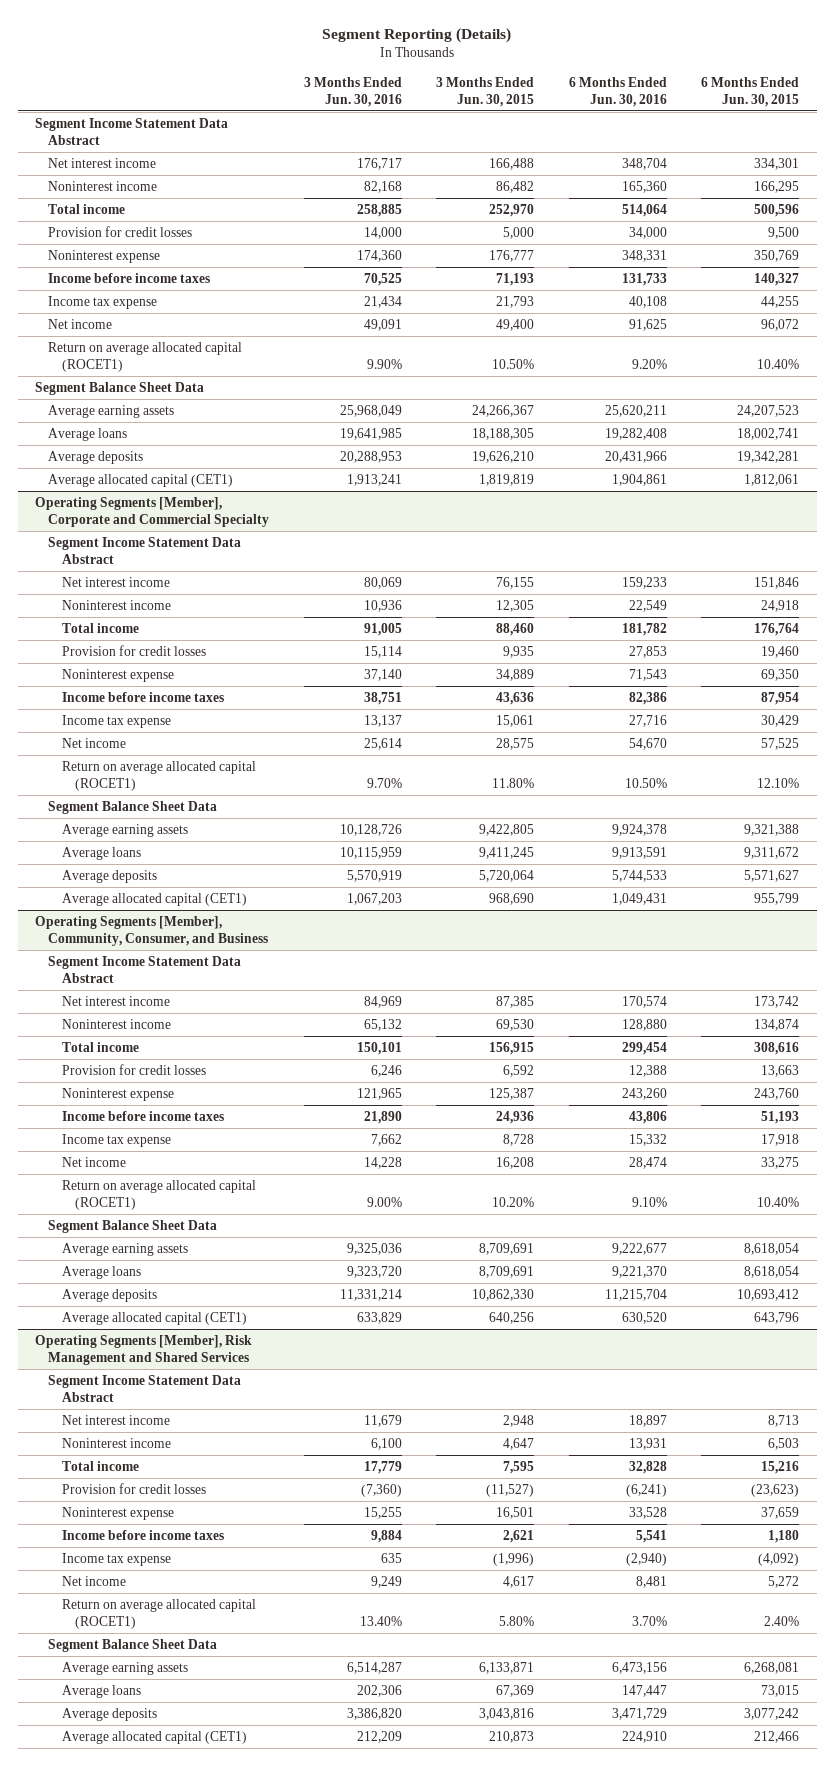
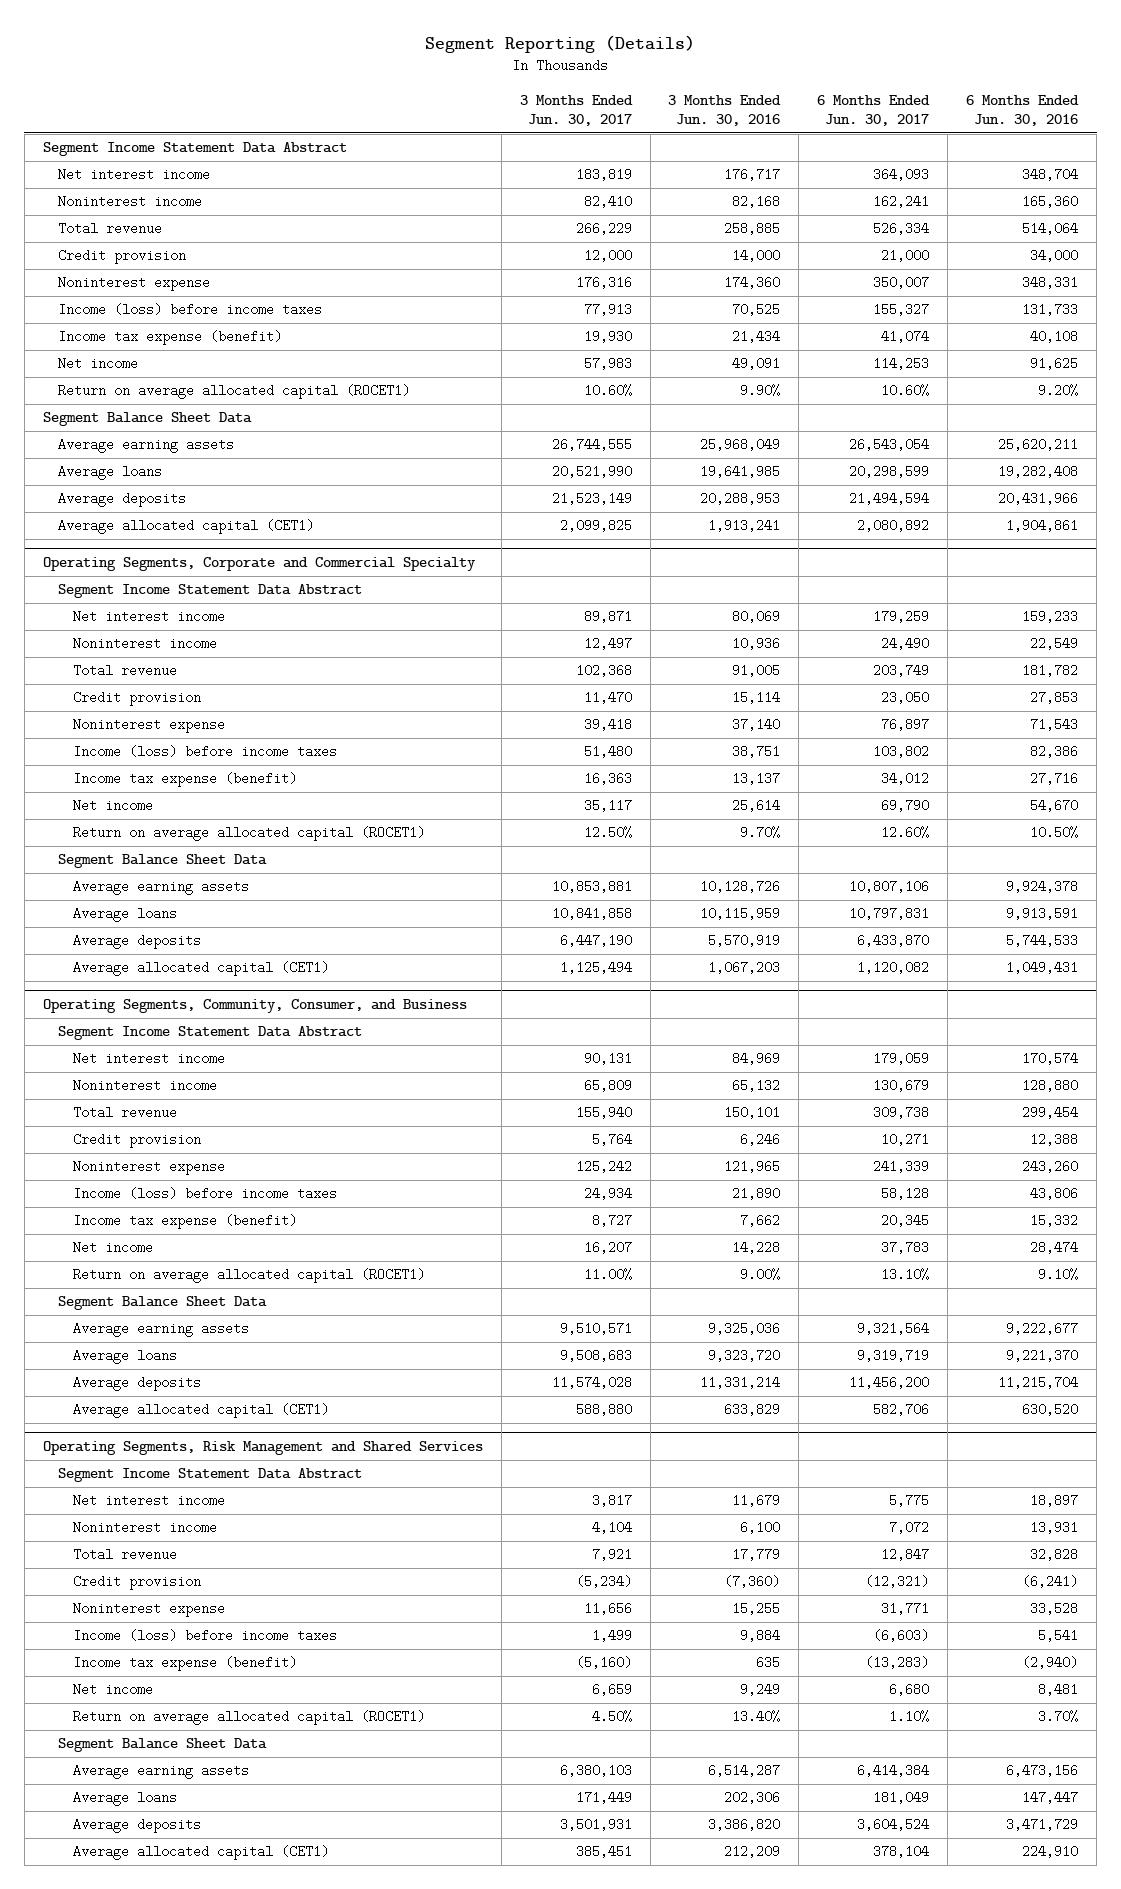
[436,76,535,107] 3 Months Ended Jun. 30, 2015 -> none
[701,76,800,107] 6 Months Ended Jun. 30, 2015 -> none
none -> [519,94,633,127] 3 Months Ended Jun. 30, 2017
none -> [817,94,931,127] 6 Months Ended Jun. 30, 2017
[48,204,126,215] Total income -> [57,222,162,236] Total revenue
[48,226,193,238] Provision for credit losses -> [57,249,186,265] Credit provision
[48,273,211,284] Income before income taxes -> [57,303,322,317] Income (loss) before income taxes
[48,296,158,310] Income tax expense -> [57,330,282,346] Income tax expense (benefit)
[35,497,270,527] Operating Segments [Member], Corporate and Commercial Specialty -> [42,557,476,572] Operating Segments, Corporate and Commercial Specialty
[61,623,139,634] Total income -> [72,664,177,678] Total revenue
[61,645,206,657] Provision for credit losses -> [72,691,201,707] Credit provision
[61,692,224,703] Income before income taxes -> [72,745,337,759] Income (loss) before income taxes
[61,715,171,729] Income tax expense -> [72,772,297,788] Income tax expense (benefit)
[35,916,269,946] Operating Segments [Member], Community, Consumer, and Business -> [42,999,467,1014] Operating Segments, Community, Consumer, and Business
[61,1042,139,1053] Total income -> [72,1106,177,1120] Total revenue
[61,1064,206,1076] Provision for credit losses -> [72,1133,201,1149] Credit provision
[61,1111,224,1122] Income before income taxes -> [72,1187,337,1201] Income (loss) before income taxes
[61,1134,171,1148] Income tax expense -> [72,1214,297,1230] Income tax expense (benefit)
[35,1335,253,1365] Operating Segments [Member], Risk Management and Shared Services -> [42,1441,483,1456] Operating Segments, Risk Management and Shared Services
[61,1461,139,1472] Total income -> [72,1548,177,1562] Total revenue
[61,1483,206,1495] Provision for credit losses -> [72,1575,201,1591] Credit provision
[61,1530,224,1541] Income before income taxes -> [72,1629,337,1643] Income (loss) before income taxes
[61,1553,171,1567] Income tax expense -> [72,1656,297,1672] Income tax expense (benefit)

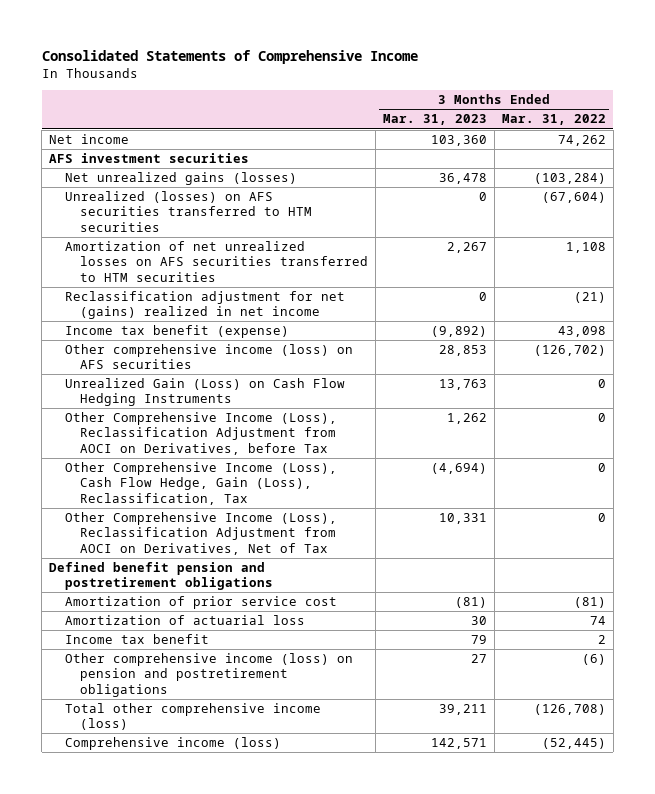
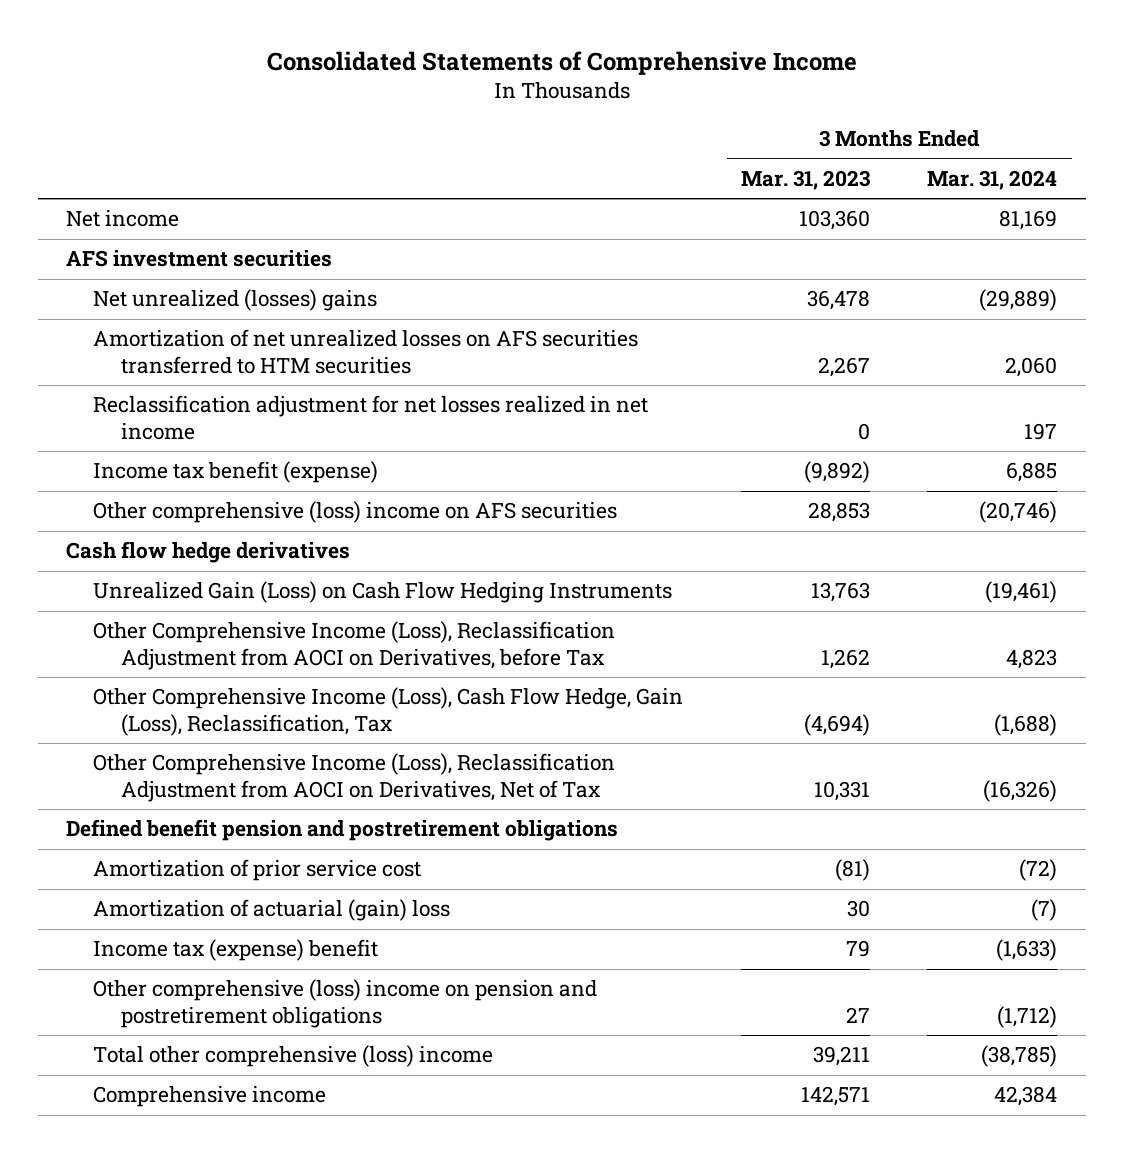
[501,114,606,126] Mar. 31, 2022 -> none
none -> [927,169,1058,190] Mar. 31, 2024
[64,191,313,232] Unrealized (losses) on AFS securities transferred to HTM securities -> none
[64,172,297,186] Net unrealized gains (losses) -> [93,289,378,312] Net unrealized (losses) gains
[64,291,345,320] Reclassification adjustment for net (gains) realized in net income -> [93,395,649,440] Reclassification adjustment for net losses realized in net income
[64,344,353,370] Other comprehensive income (loss) on AFS securities -> [93,501,618,524] Other comprehensive (loss) income on AFS securities
none -> [66,541,351,564] Cash flow hedge derivatives
[64,615,305,626] Amortization of actuarial loss -> [93,899,451,922] Amortization of actuarial (gain) loss
[64,634,209,645] Income tax benefit -> [93,939,379,962] Income tax (expense) benefit
[64,653,353,697] Other comprehensive income (loss) on pension and postretirement obligations -> [93,979,598,1028] Other comprehensive (loss) income on pension and postretirement obligations
[64,703,321,731] Total other comprehensive income (loss) -> [93,1045,494,1068] Total other comprehensive (loss) income
[64,737,281,751] Comprehensive income (loss) -> [93,1086,327,1108] Comprehensive income

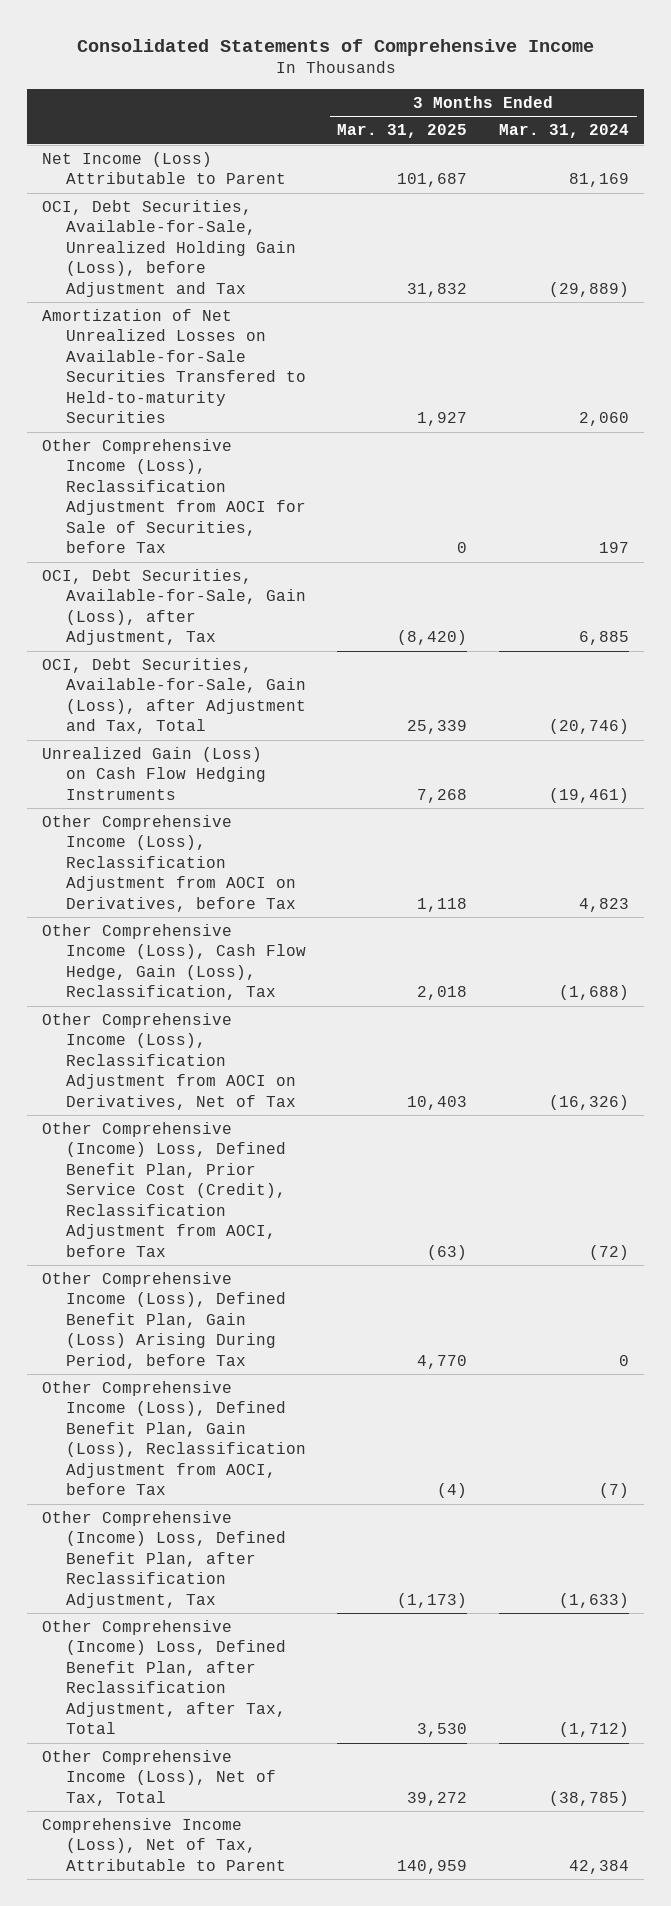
[740,169,870,190] Mar. 31, 2023 -> none
none -> [337,124,468,139] Mar. 31, 2025
[66,250,333,268] AFS investment securities -> none
[93,329,639,374] Amortization of net unrealized losses on AFS securities transferred to HTM securities -> none
[66,541,351,564] Cash flow hedge derivatives -> none
[66,210,180,228] Net income -> [42,151,287,185] Net Income (Loss) Attributable to Parent
[93,289,378,312] Net unrealized (losses) gains -> [42,199,297,297] OCI, Debt Securities, Available-for-Sale, Unrealized Holding Gain (Loss), before Adjustment and Tax
none -> [42,308,307,424] Amortization of Net Unrealized Losses on Available-for-Sale Securities Transfered to Held-to-maturity Securities
[93,395,649,440] Reclassification adjustment for net losses realized in net income -> [42,438,307,554] Other Comprehensive Income (Loss), Reclassification Adjustment from AOCI for Sale of Securities, before Tax
[93,461,379,484] Income tax benefit (expense) -> [42,568,307,646] OCI, Debt Securities, Available-for-Sale, Gain (Loss), after Adjustment, Tax
[93,501,618,524] Other comprehensive (loss) income on AFS securities -> [42,657,307,735] OCI, Debt Securities, Available-for-Sale, Gain (Loss), after Adjustment and Tax, Total
[66,819,619,842] Defined benefit pension and postretirement obligations -> none
[93,859,422,882] Amortization of prior service cost -> [42,1121,287,1257] Other Comprehensive (Income) Loss, Defined Benefit Plan, Prior Service Cost (Credit), Reclassification Adjustment from AOCI, before Tax
none -> [42,1271,287,1369] Other Comprehensive Income (Loss), Defined Benefit Plan, Gain (Loss) Arising During Period, before Tax
[93,899,451,922] Amortization of actuarial (gain) loss -> [42,1380,307,1496] Other Comprehensive Income (Loss), Defined Benefit Plan, Gain (Loss), Reclassification Adjustment from AOCI, before Tax
[93,939,379,962] Income tax (expense) benefit -> [42,1510,287,1608] Other Comprehensive (Income) Loss, Defined Benefit Plan, after Reclassification Adjustment, Tax
[93,979,598,1028] Other comprehensive (loss) income on pension and postretirement obligations -> [42,1619,287,1735] Other Comprehensive (Income) Loss, Defined Benefit Plan, after Reclassification Adjustment, after Tax, Total
[93,1045,494,1068] Total other comprehensive (loss) income -> [42,1749,277,1806] Other Comprehensive Income (Loss), Net of Tax, Total
[93,1086,327,1108] Comprehensive income -> [42,1817,287,1871] Comprehensive Income (Loss), Net of Tax, Attributable to Parent

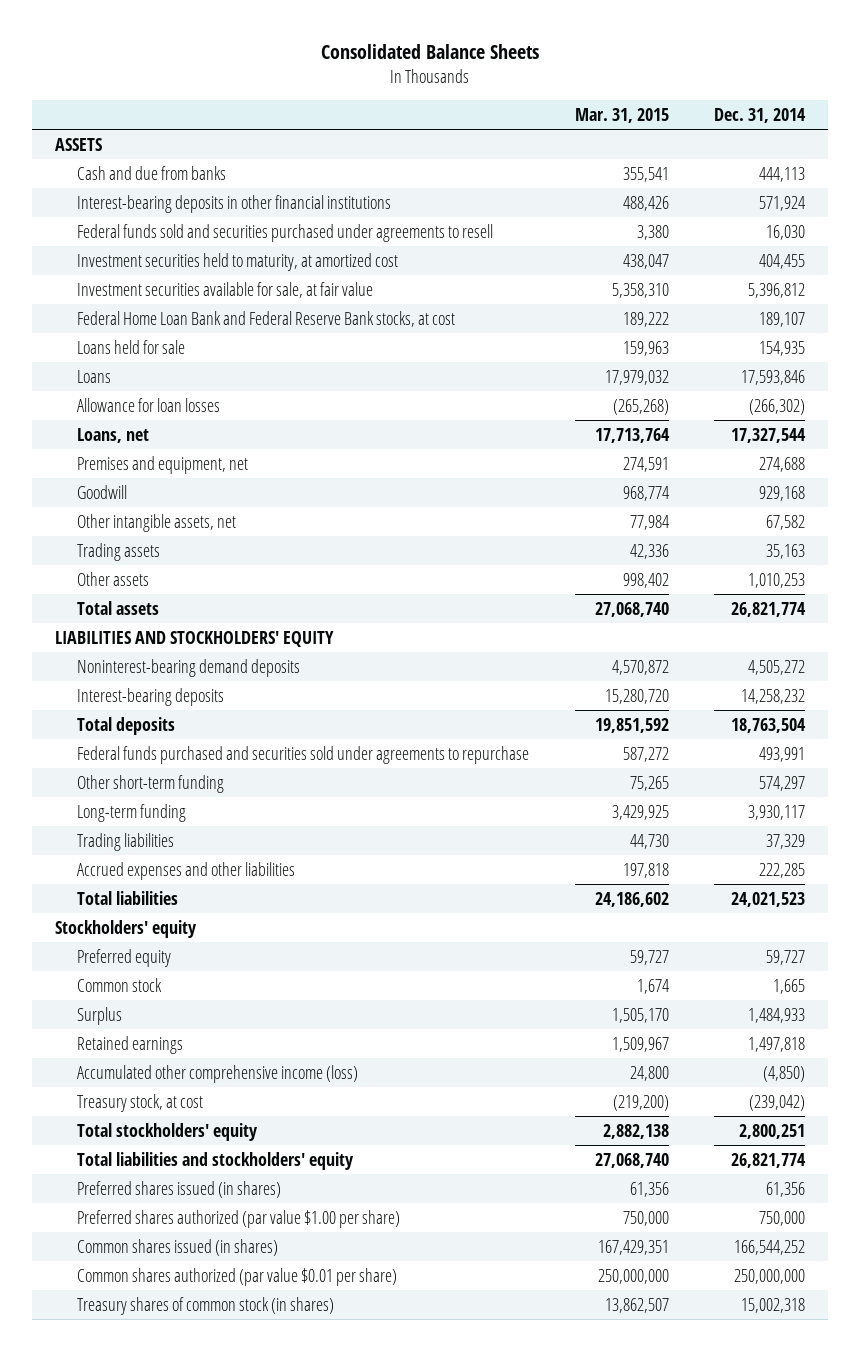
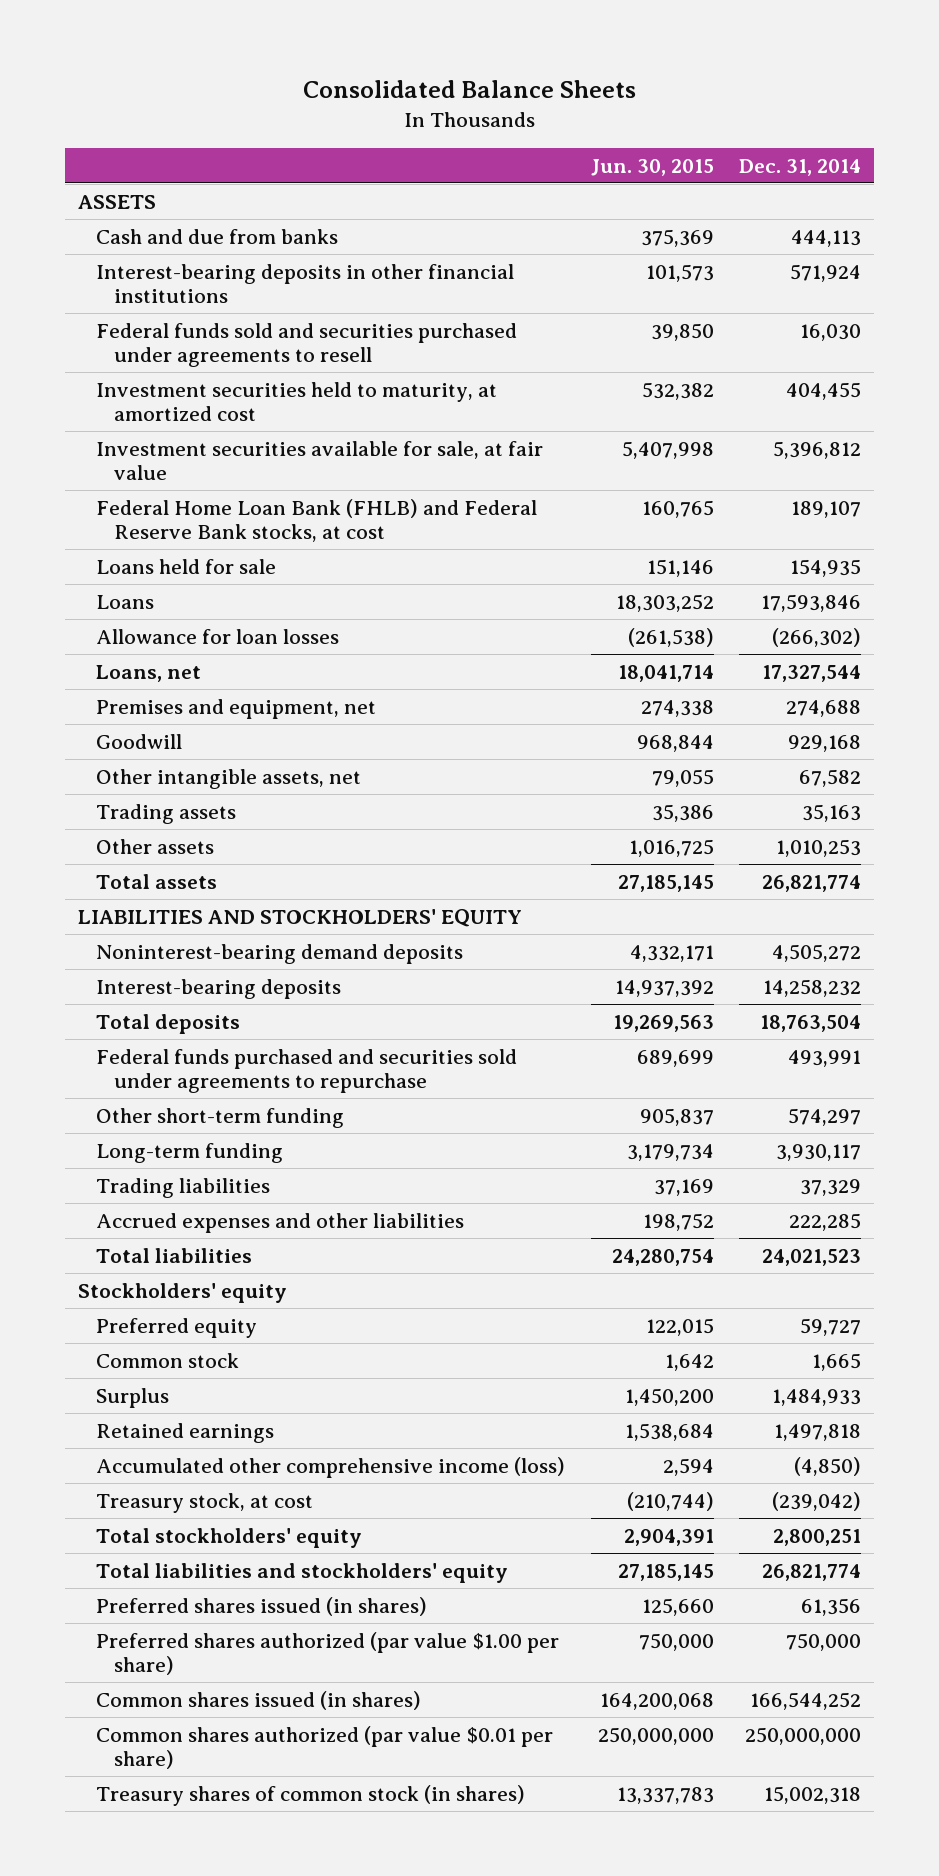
[574,107,669,123] Mar. 31, 2015 -> none
none -> [590,158,714,176] Jun. 30, 2015
[77,310,456,327] Federal Home Loan Bank and Federal Reserve Bank stocks, at cost -> [96,498,538,543] Federal Home Loan Bank (FHLB) and Federal Reserve Bank stocks, at cost

